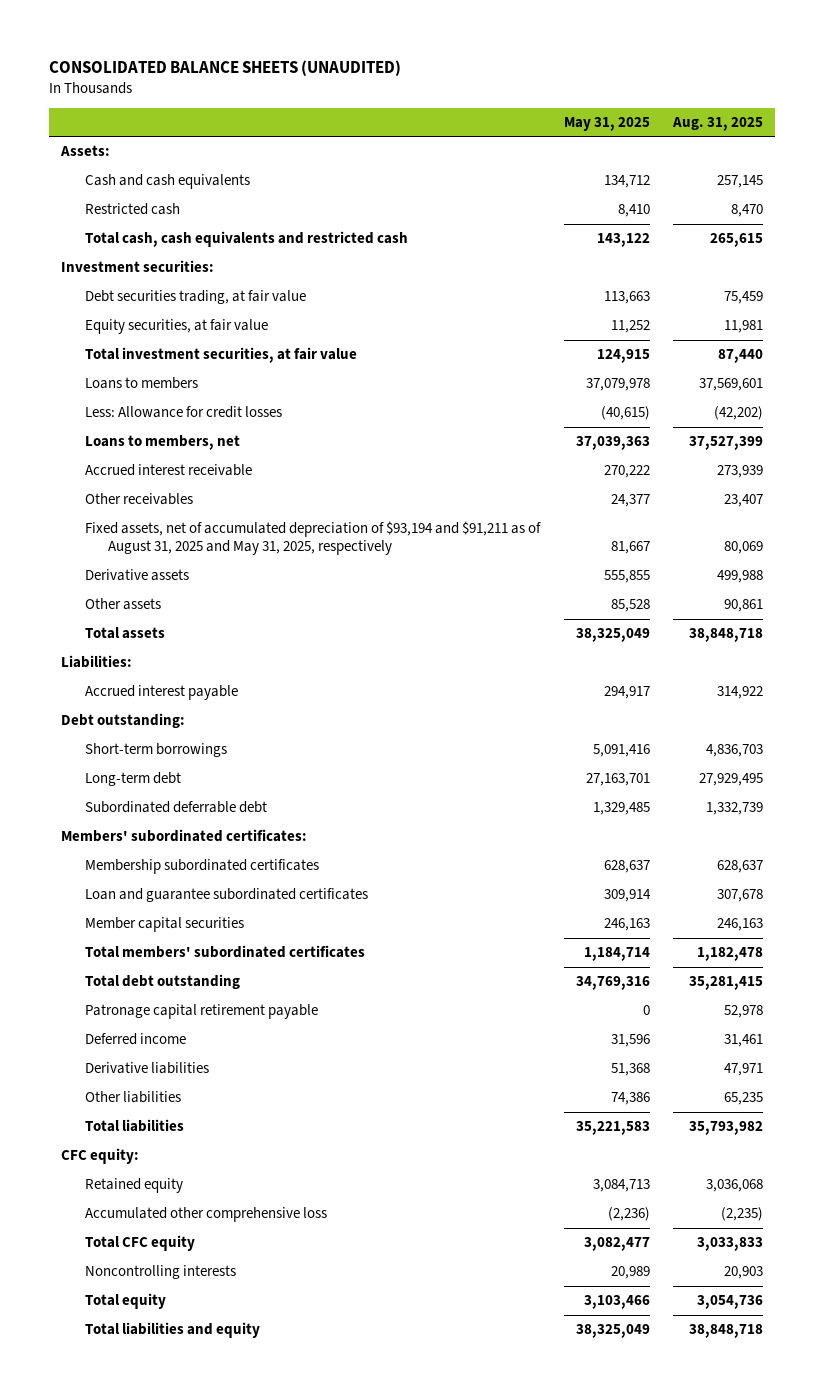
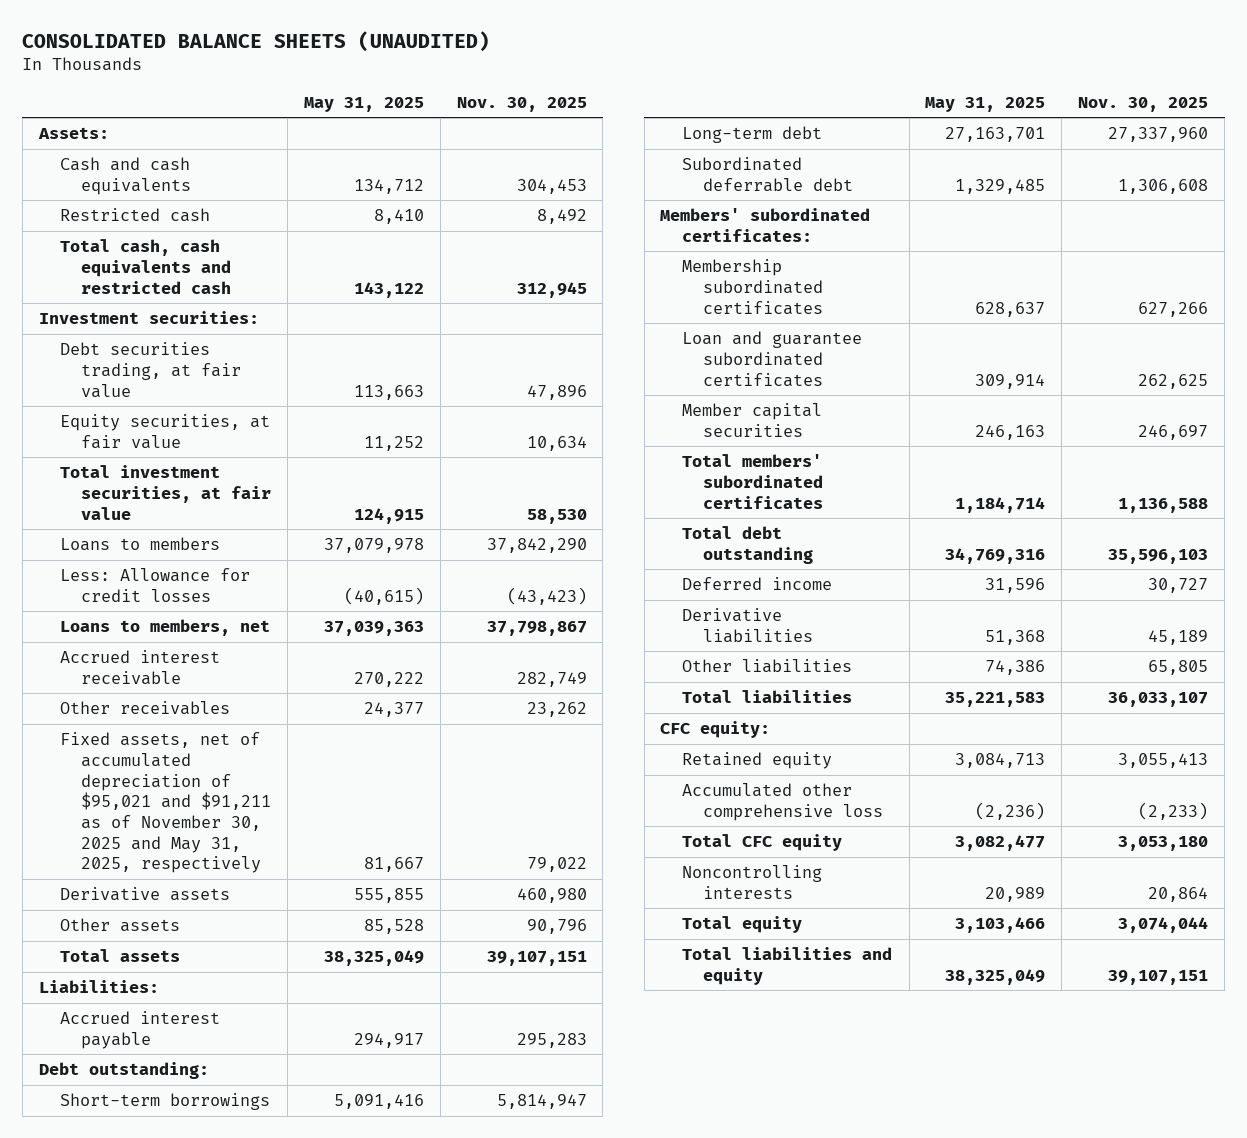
[672,117,764,132] Aug. 31, 2025 -> none
none -> [456,96,587,112] Nov. 30, 2025
[84,521,541,556] Fixed assets, net of accumulated depreciation of $93,194 and $91,211 as of August 31, 2025 and May 31, 2025, respectively -> [59,732,271,874] Fixed assets, net of accumulated depreciation of $95,021 and $91,211 as of November 30, 2025 and May 31, 2025, respectively
[84,1004,318,1020] Patronage capital retirement payable -> none

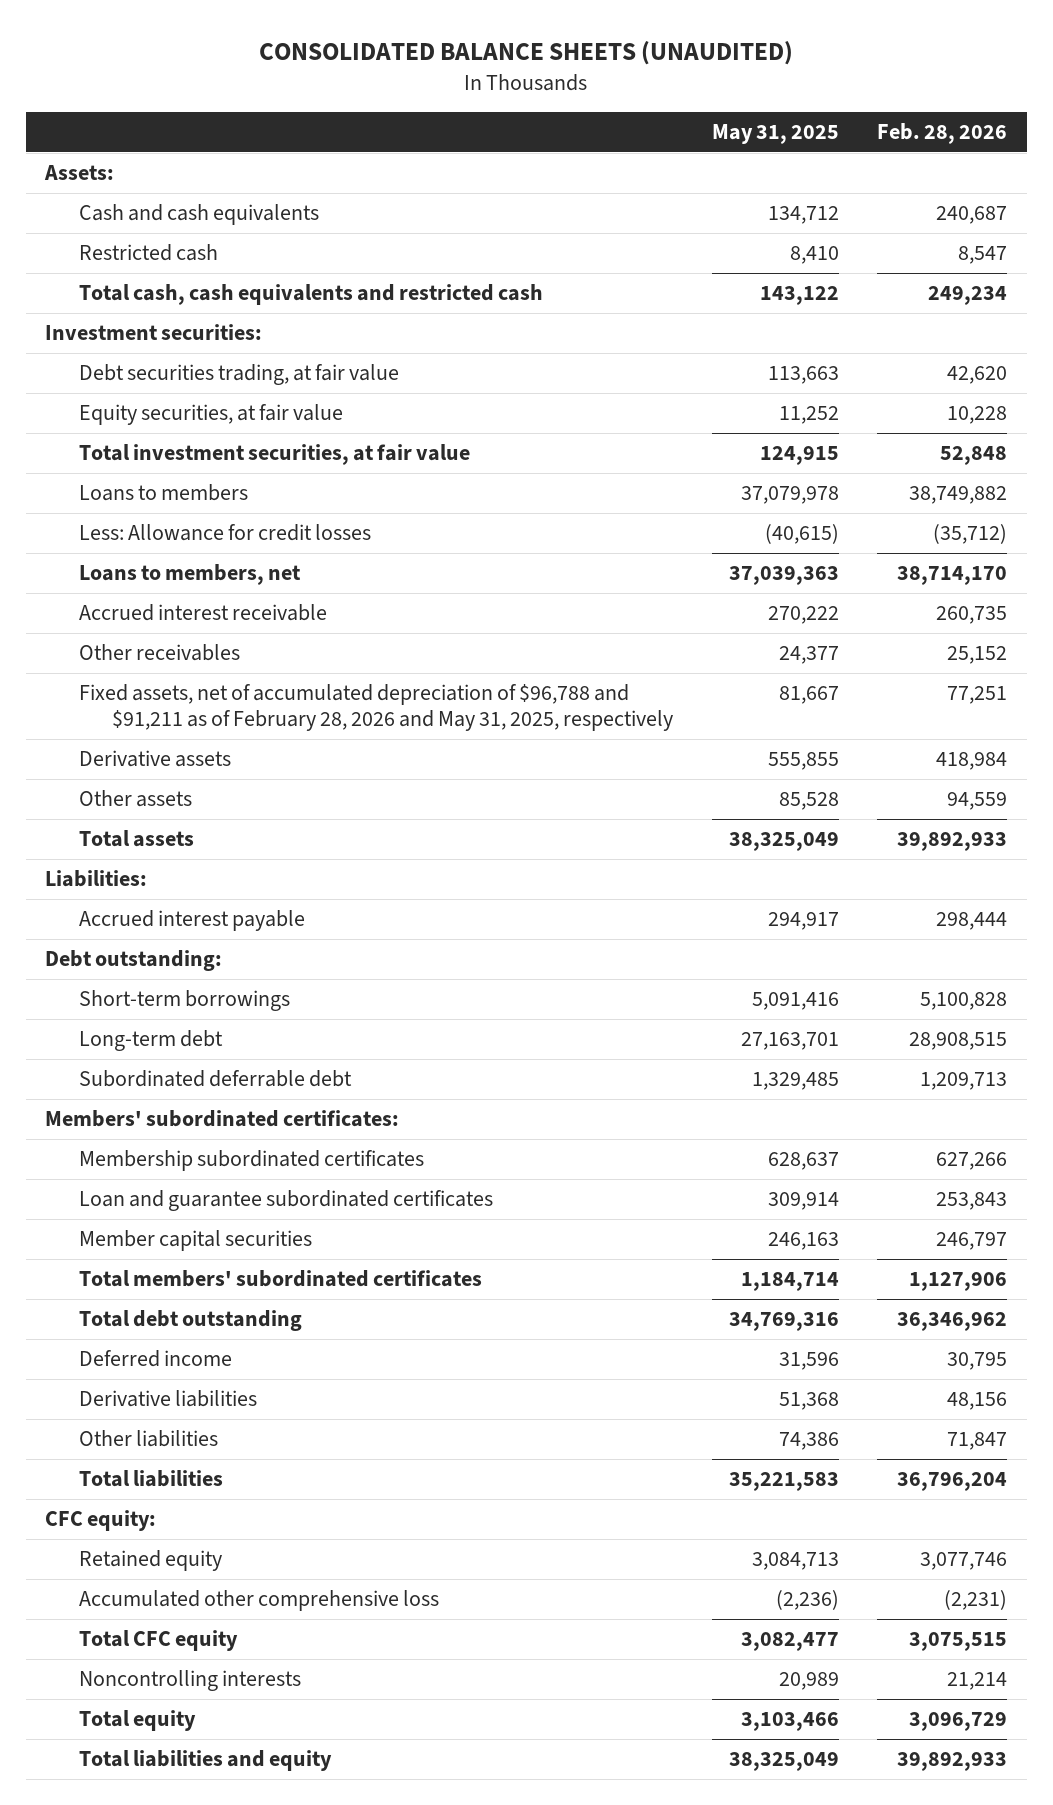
[456,96,587,112] Nov. 30, 2025 -> none
none -> [877,122,1008,144] Feb. 28, 2026
[59,732,271,874] Fixed assets, net of accumulated depreciation of $95,021 and $91,211 as of November 30, 2025 and May 31, 2025, respectively -> [78,684,674,732] Fixed assets, net of accumulated depreciation of $96,788 and $91,211 as of February 28, 2026 and May 31, 2025, respectively

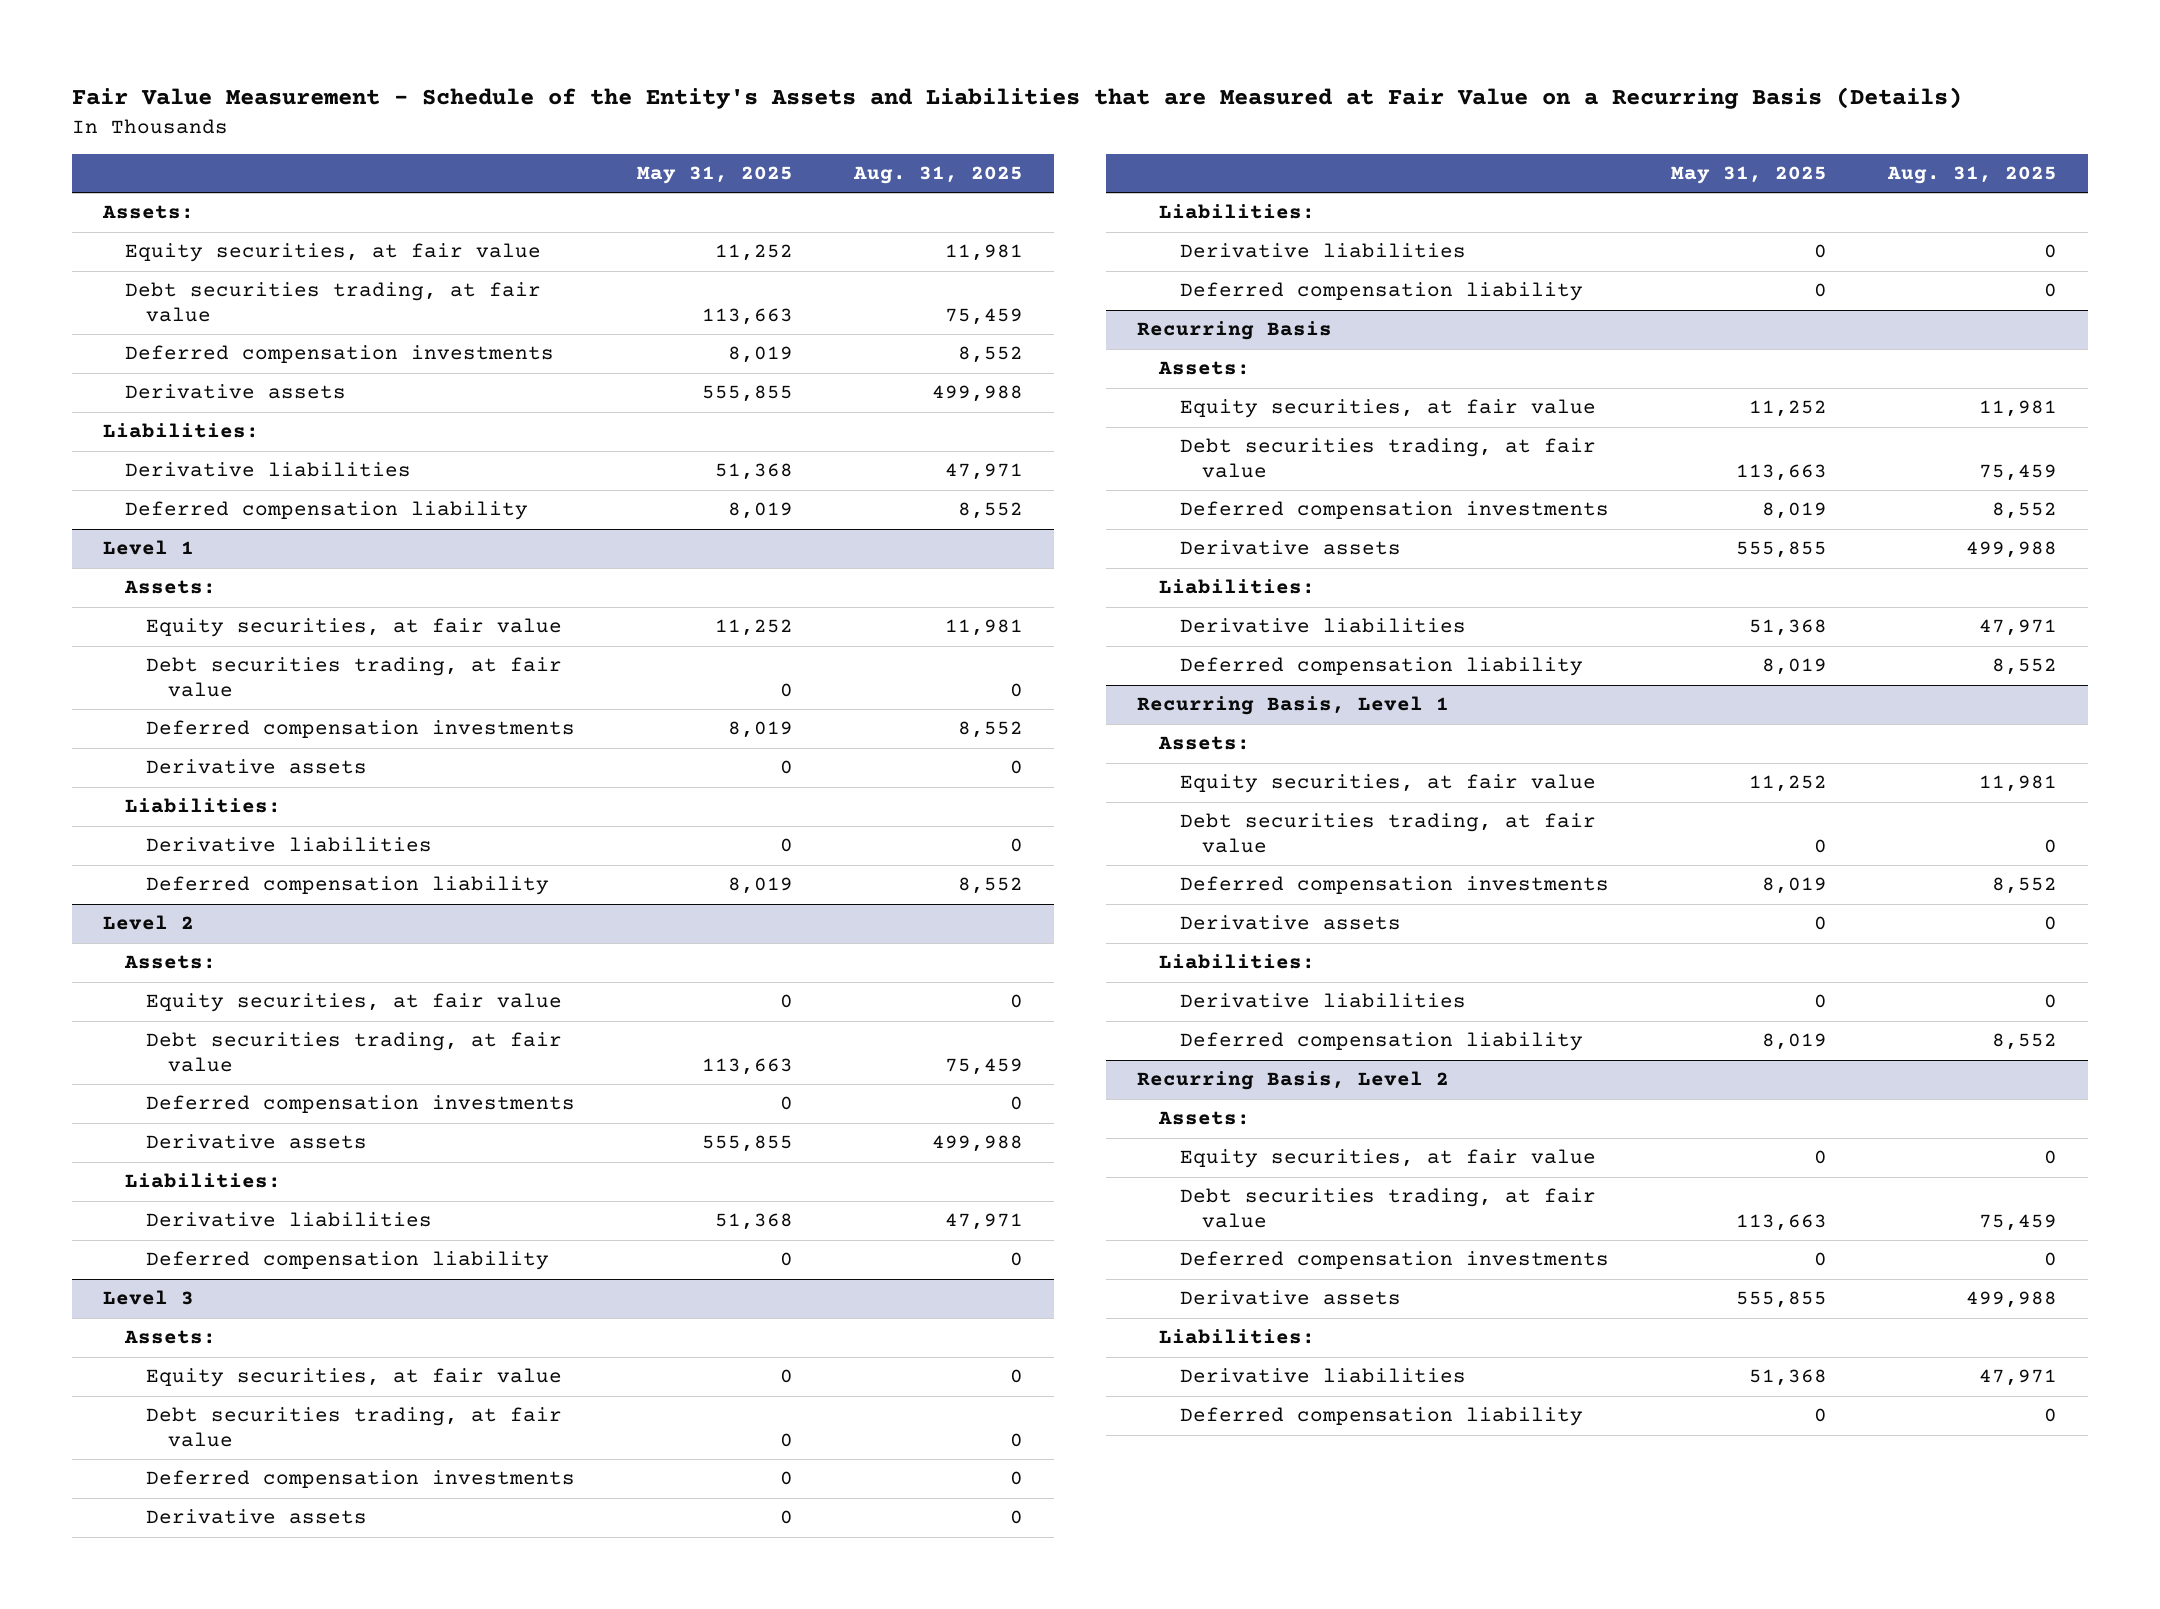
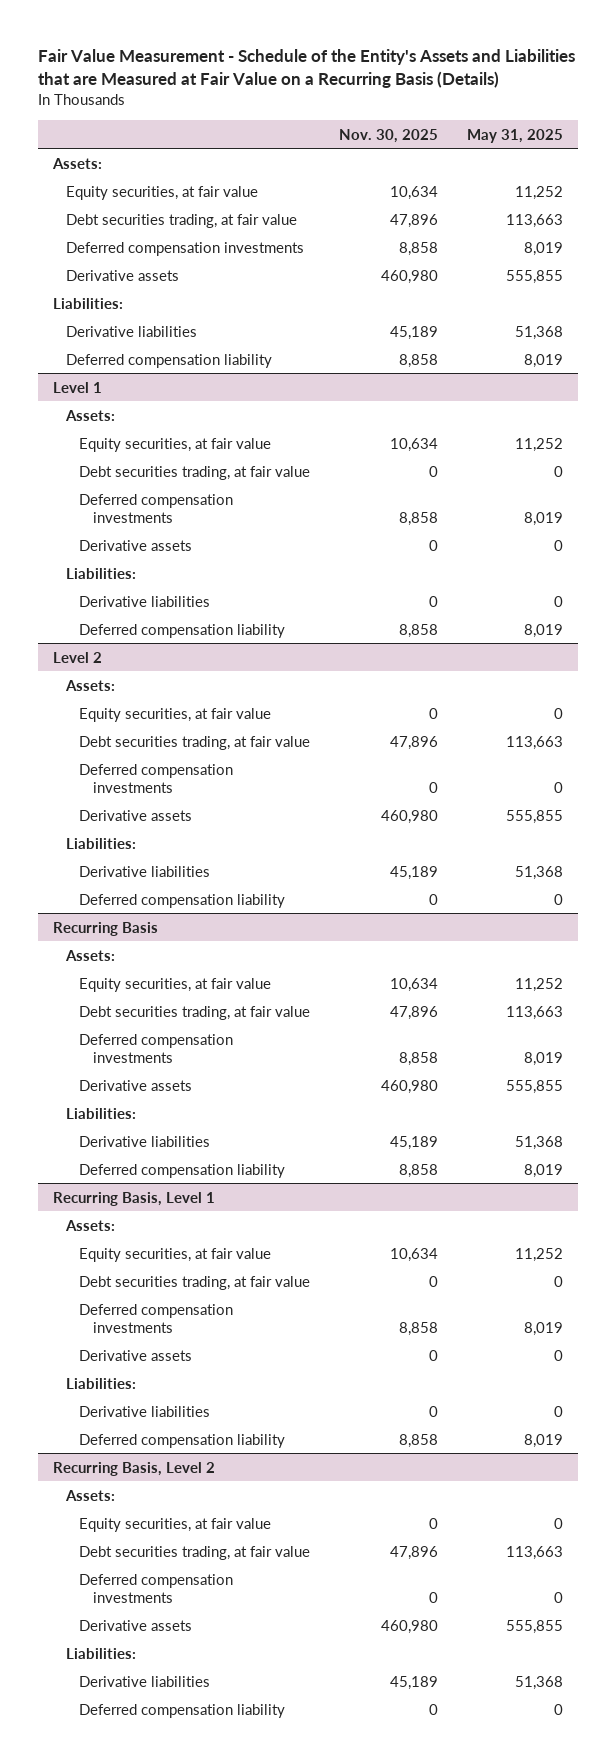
[853,165,1024,184] Aug. 31, 2025 -> none
none -> [339,128,439,143] Nov. 30, 2025
[102,1290,194,1306] Level 3 -> none
[123,1330,216,1345] Assets: -> none
[146,1368,563,1388] Equity securities, at fair value -> none
[146,1407,563,1448] Debt securities trading, at fair value -> none
[146,1470,576,1489] Deferred compensation investments -> none
[146,1509,368,1525] Derivative assets -> none
[1158,204,1315,220] Liabilities: -> none
[1180,243,1467,259] Derivative liabilities -> none
[1180,282,1584,302] Deferred compensation liability -> none

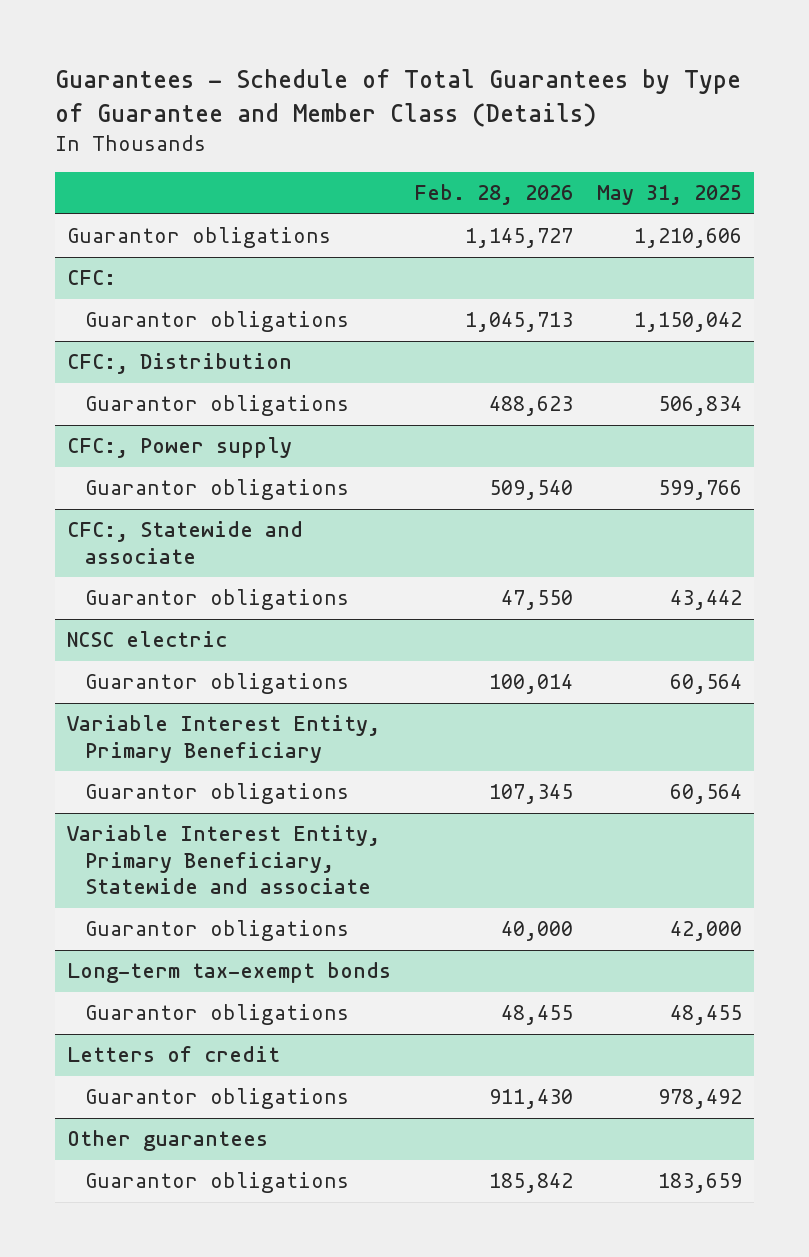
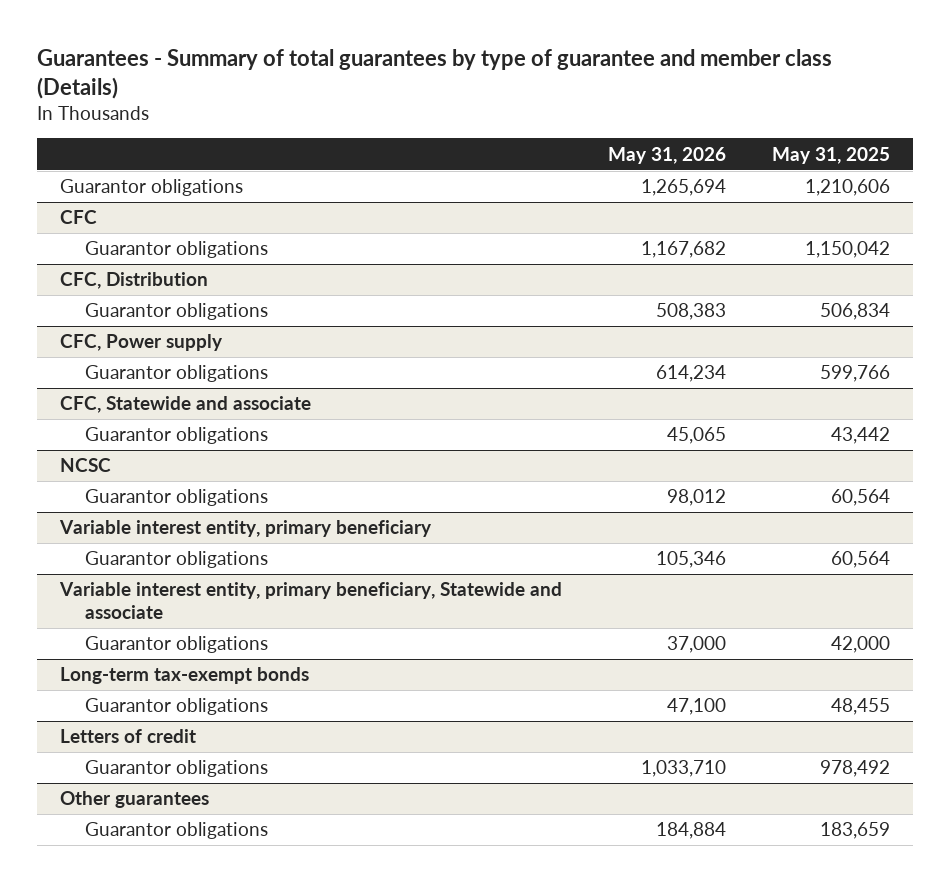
[54,69,741,127] Guarantees - Schedule of Total Guarantees by Type of Guarantee and Member Class (Details) -> [37,48,833,99] Guarantees - Summary of total guarantees by type of guarantee and member class (Details)
[414,184,574,206] Feb. 28, 2026 -> none
none -> [607,146,726,164] May 31, 2026
[66,270,116,286] CFC: -> [60,210,98,225] CFC
[66,353,292,375] CFC:, Distribution -> [60,272,209,290] CFC, Distribution
[66,437,292,459] CFC:, Power supply -> [60,334,224,352] CFC, Power supply
[66,521,303,564] CFC:, Statewide and associate -> [60,396,312,414] CFC, Statewide and associate
[66,631,227,648] NCSC electric -> [60,458,112,473] NCSC
[66,715,380,763] Variable Interest Entity, Primary Beneficiary -> [59,520,433,538] Variable interest entity, primary beneficiary
[66,825,380,895] Variable Interest Entity, Primary Beneficiary, Statewide and associate -> [59,582,563,620] Variable interest entity, primary beneficiary, Statewide and associate

